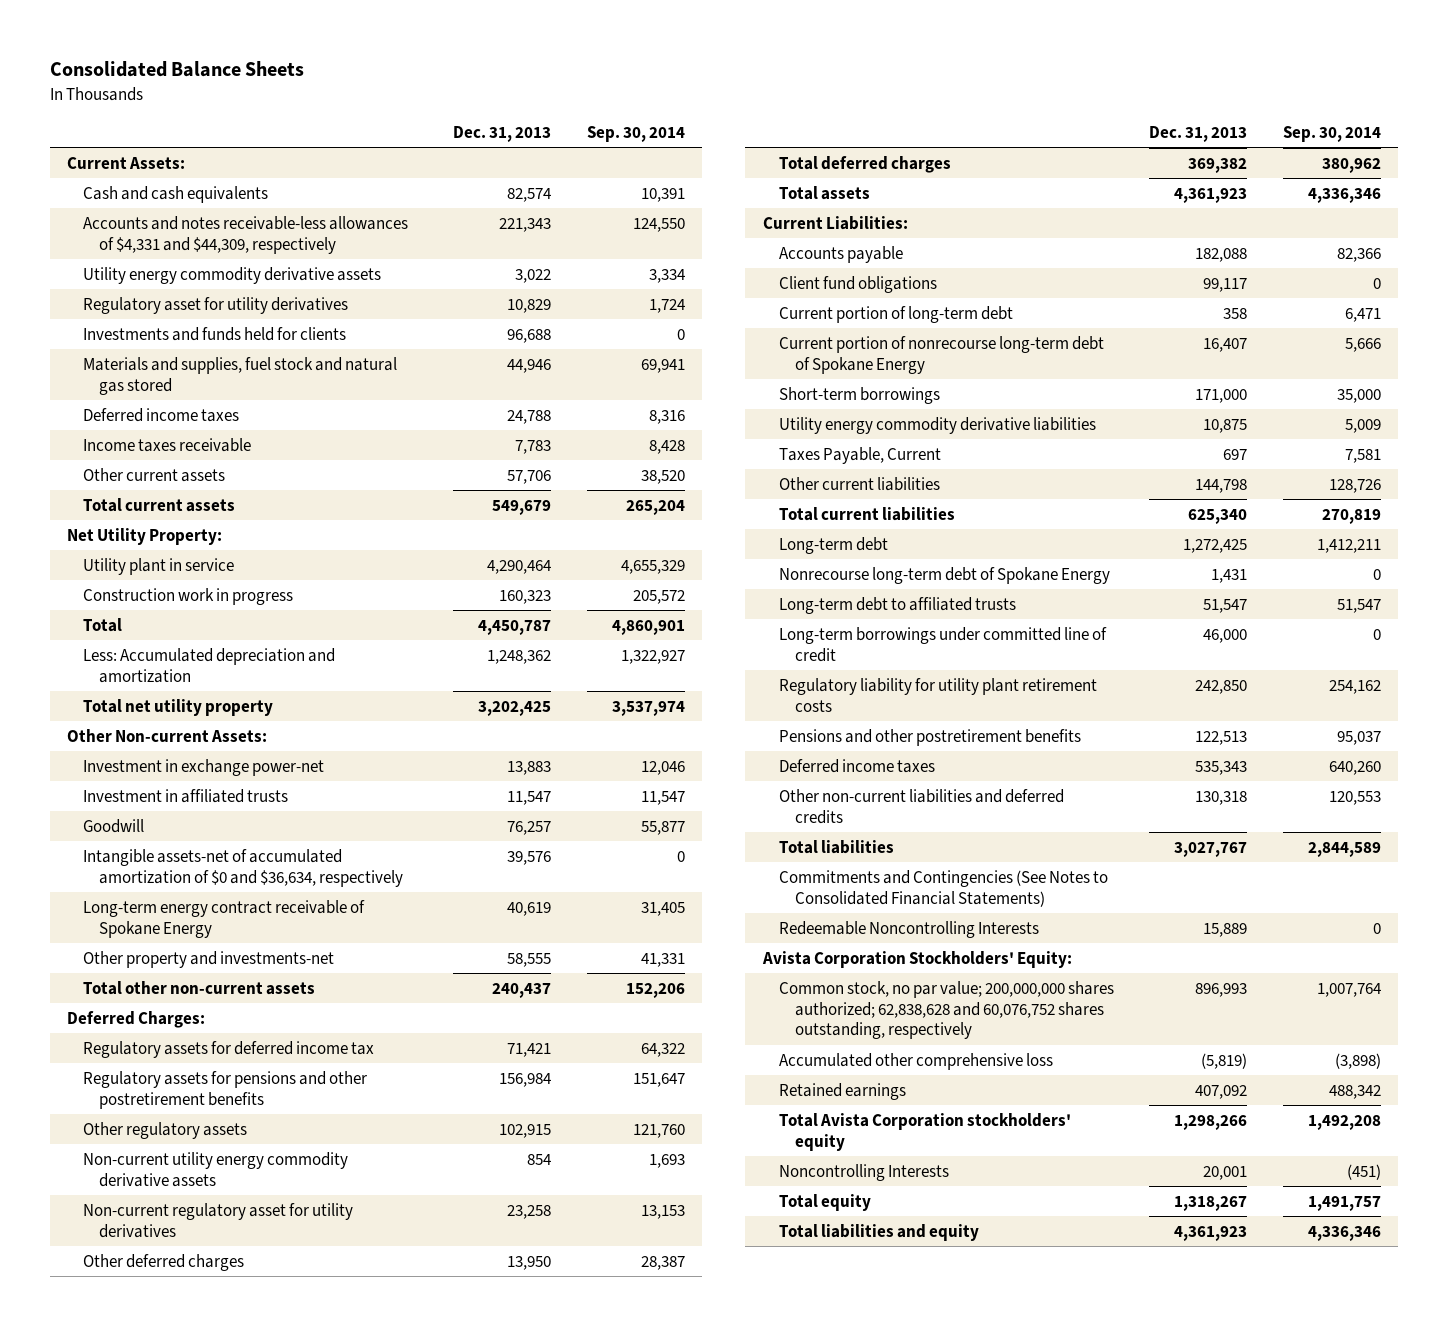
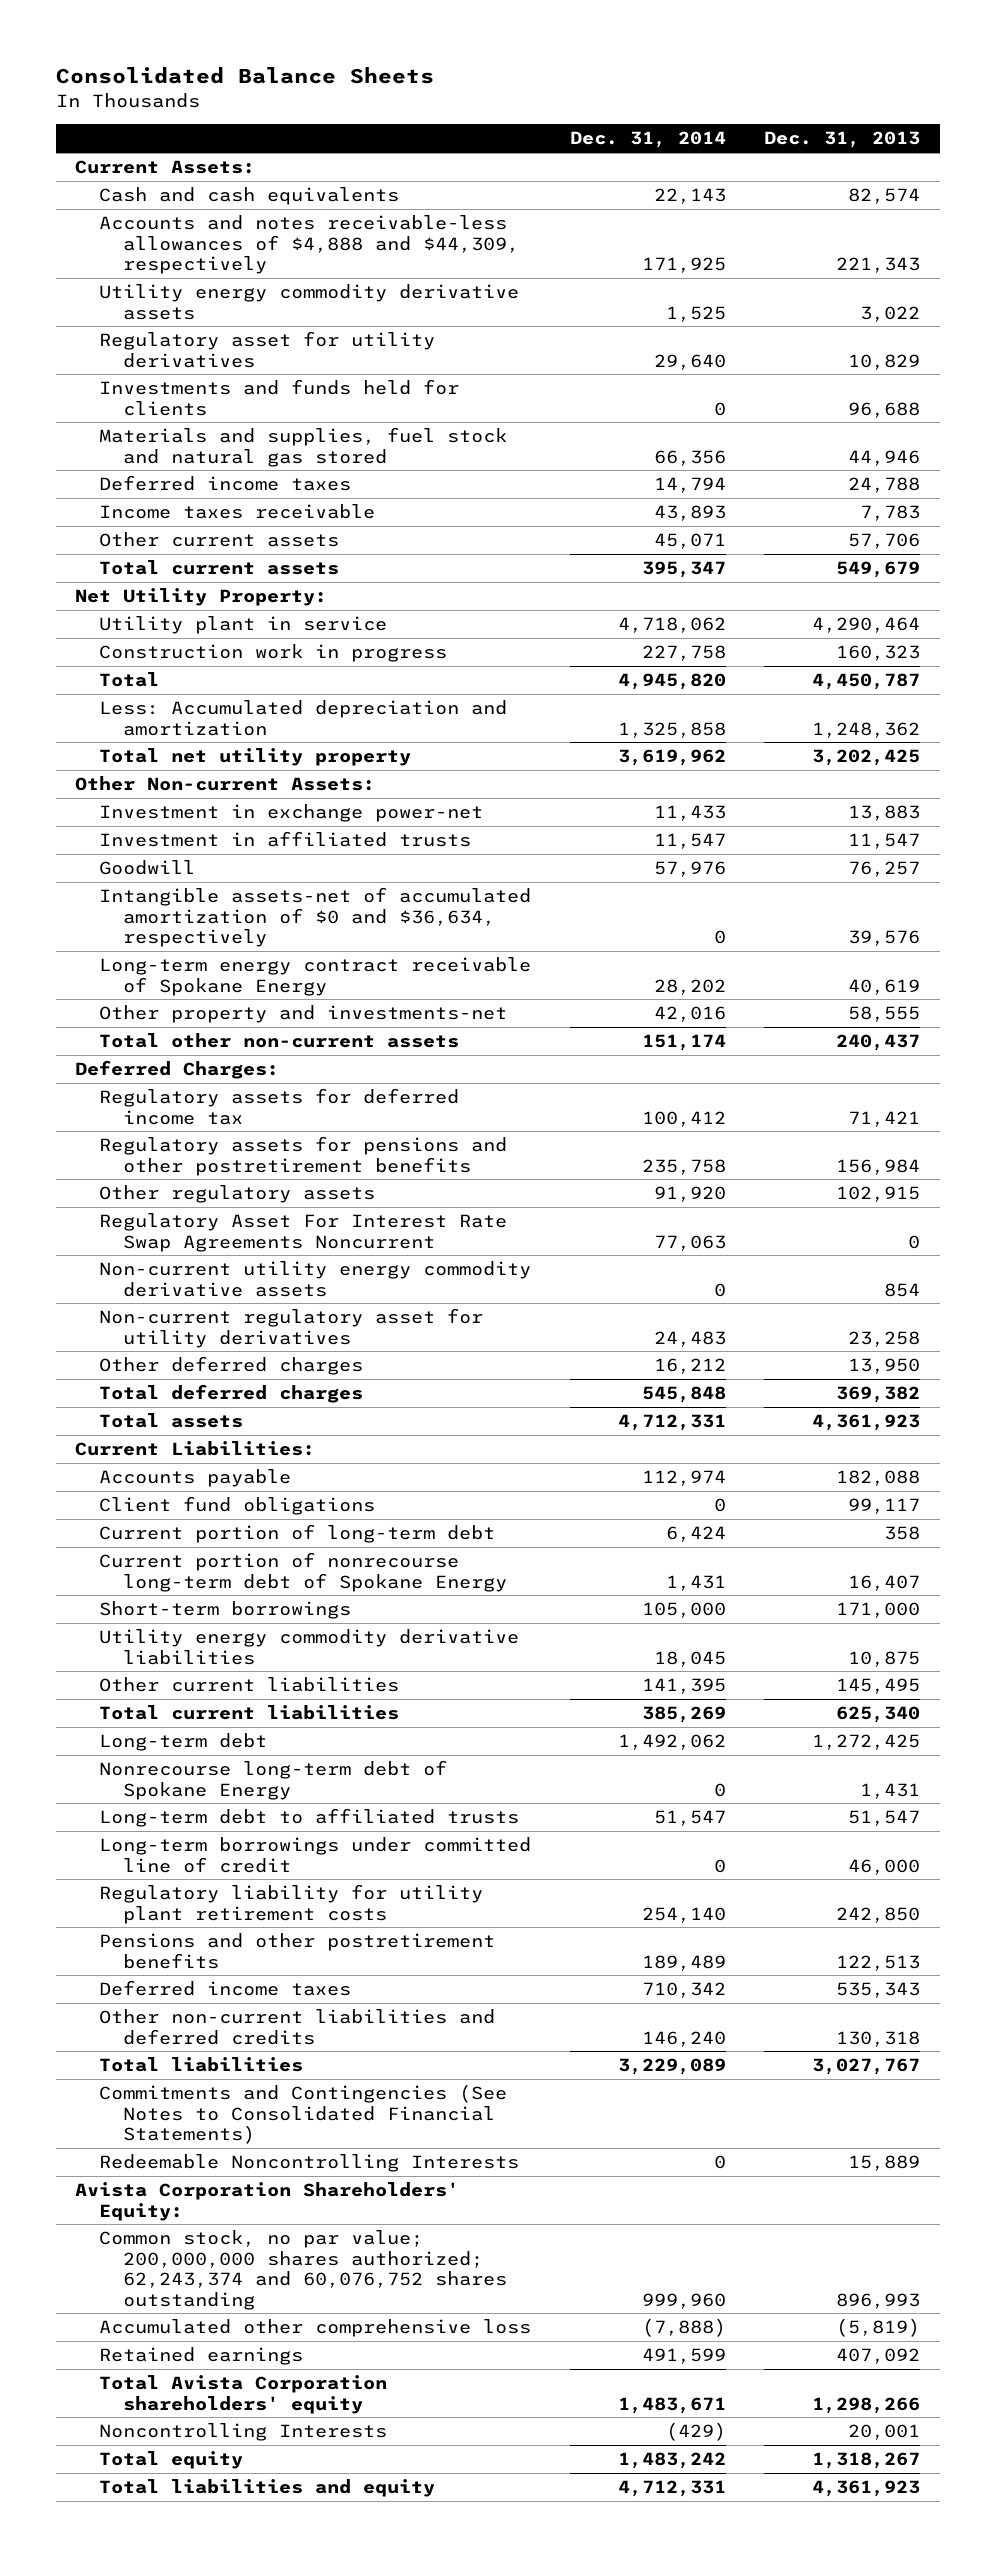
[586,125,685,142] Sep. 30, 2014 -> none
none -> [569,131,726,149] Dec. 31, 2014
[83,215,409,254] Accounts and notes receivable-less allowances of $4,331 and $44,309, respectively -> [99,215,520,275] Accounts and notes receivable-less allowances of $4,888 and $44,309, respectively
none -> [99,1213,508,1252] Regulatory Asset For Interest Rate Swap Agreements Noncurrent
[778,446,941,464] Taxes Payable, Current -> none
[1195,478,1248,493] 144,798 -> [836,1678,921,1695] 145,495
[762,950,1073,968] Avista Corporation Stockholders' Equity: -> [74,2182,459,2221] Avista Corporation Shareholders' Equity:
[778,980,1114,1040] Common stock, no par value; 200,000,000 shares authorized; 62,838,628 and 60,076,752 shares outstanding, respectively -> [99,2230,508,2310] Common stock, no par value; 200,000,000 shares authorized; 62,243,374 and 60,076,752 shares outstanding
[778,1112,1071,1151] Total Avista Corporation stockholders' equity -> [99,2375,388,2414] Total Avista Corporation shareholders' equity

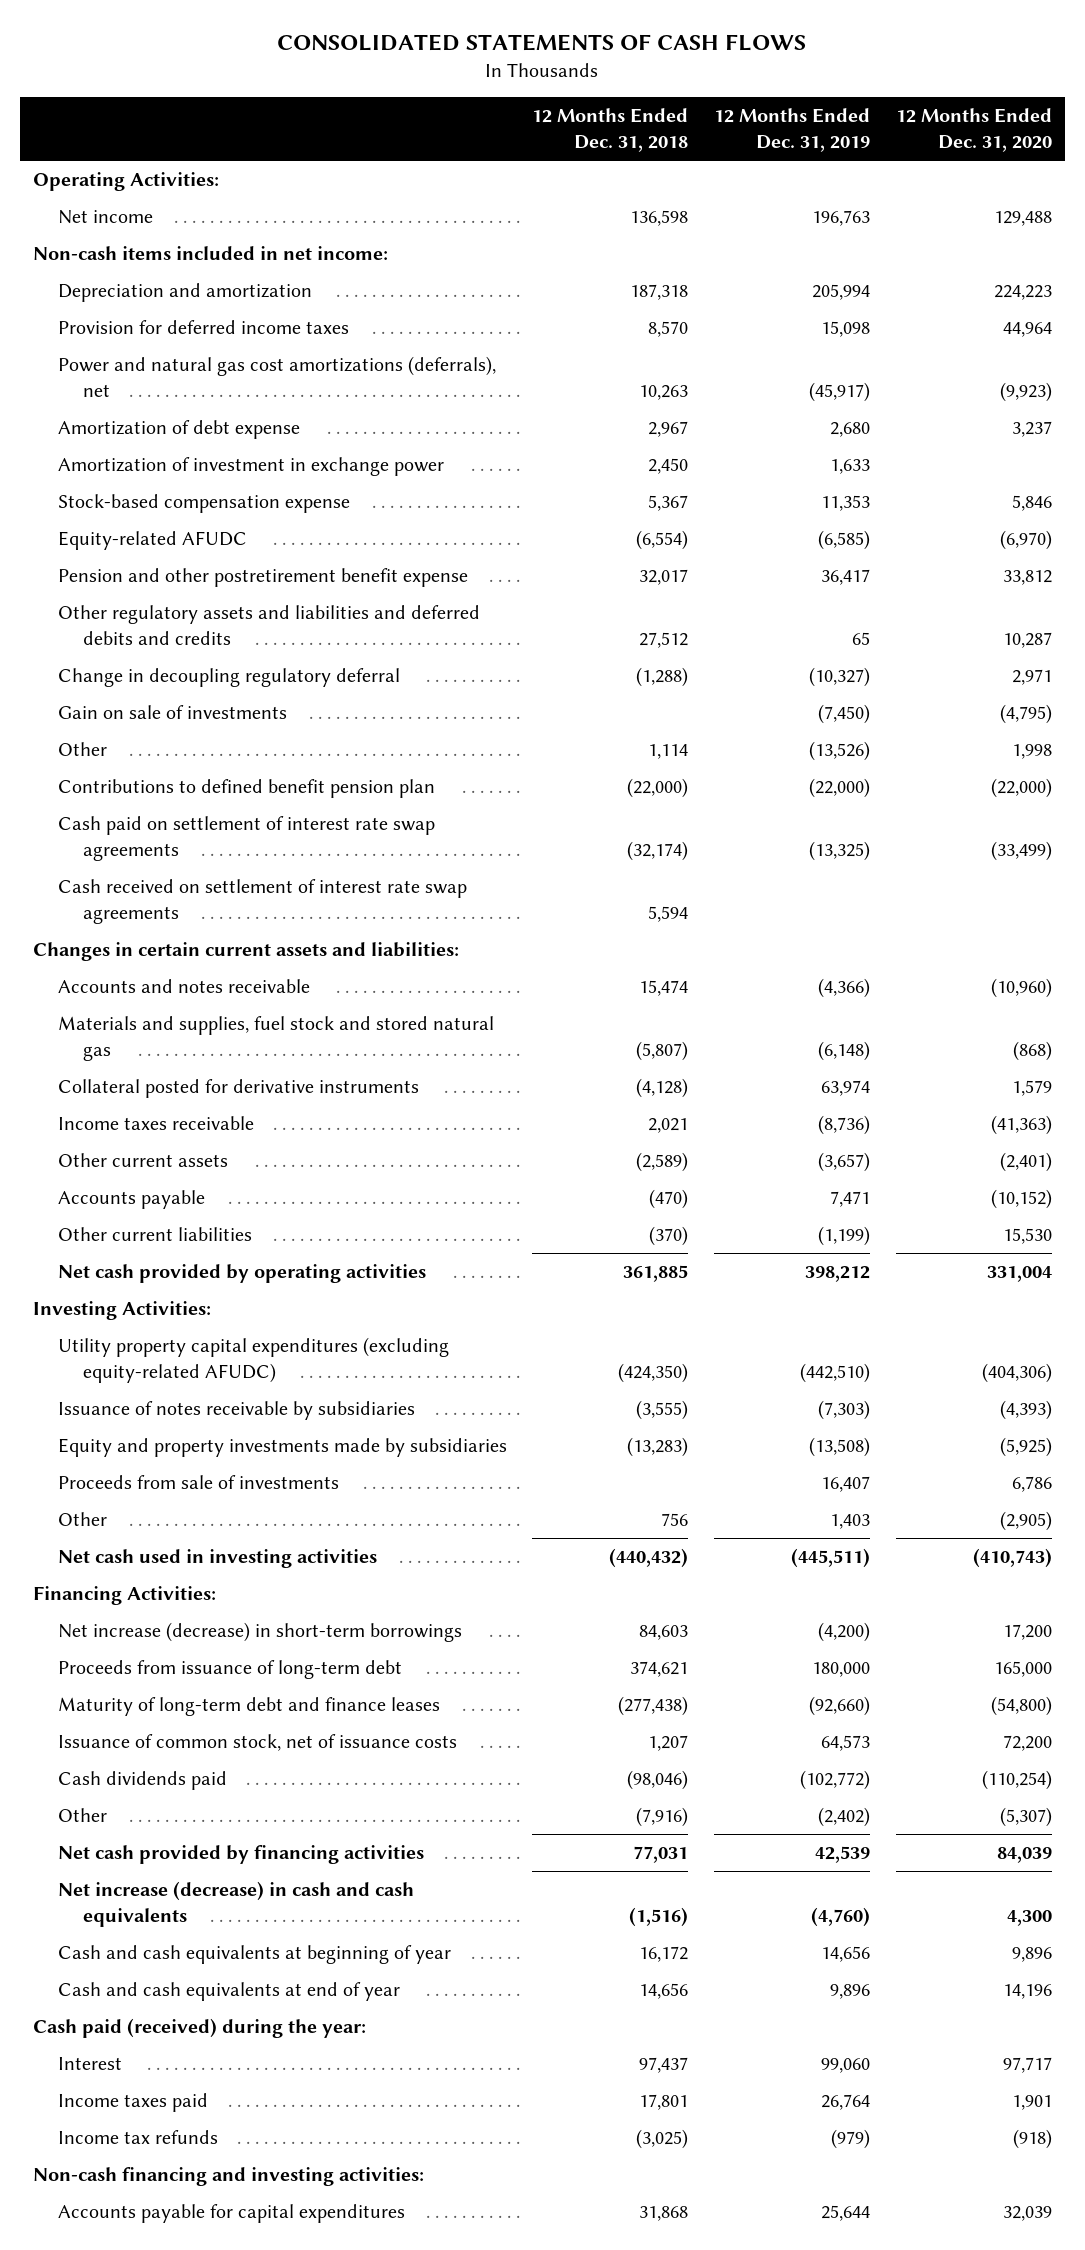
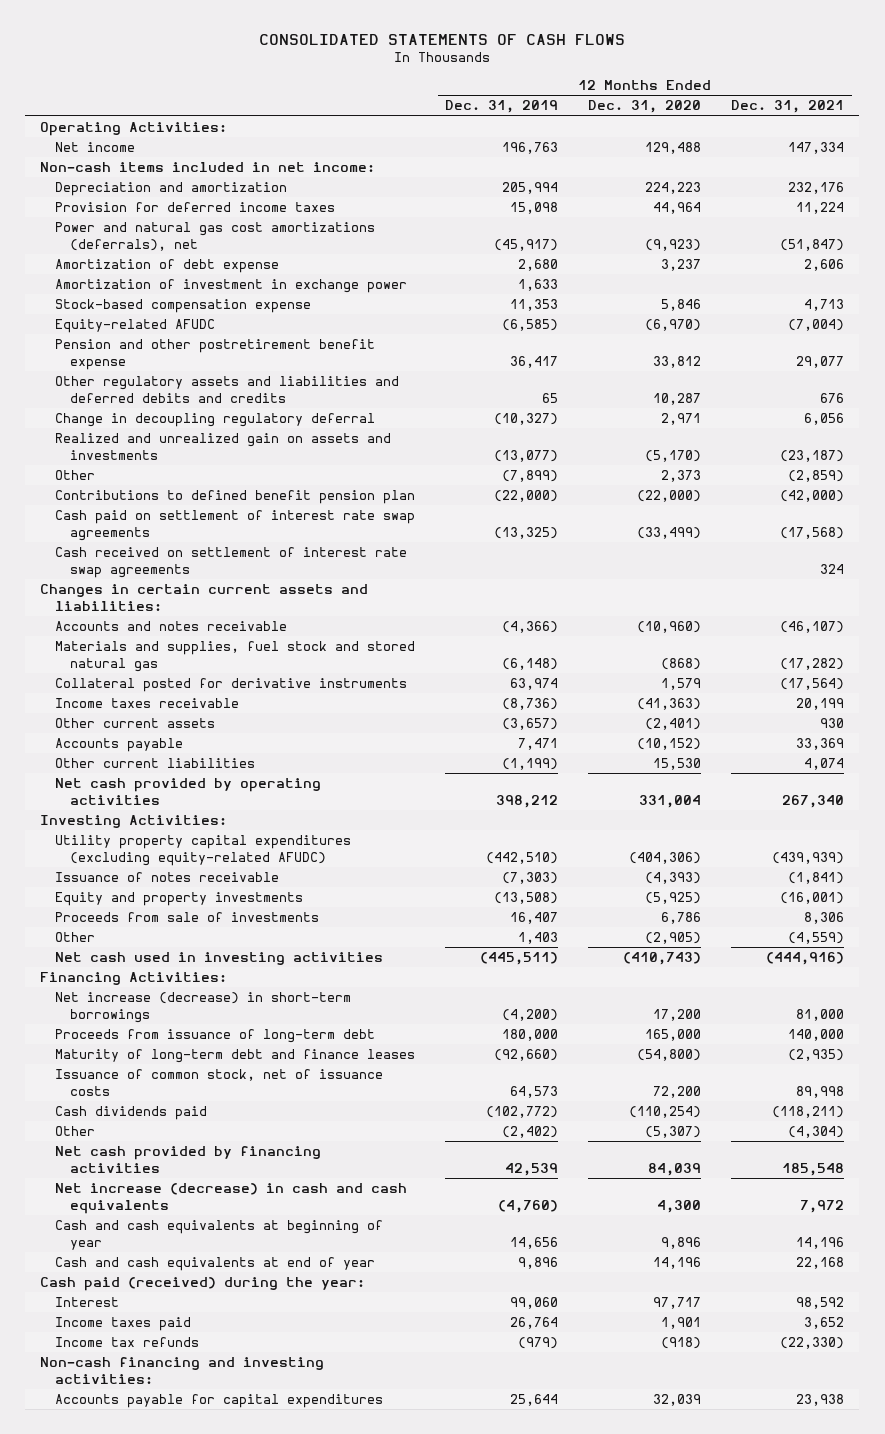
[532,108,689,153] 12 Months Ended Dec. 31, 2018 -> none
none -> [731,100,845,114] Dec. 31, 2021
[57,705,287,720] Gain on sale of investments -> none
none -> [55,432,392,460] Realized and unrealized gain on assets and investments
[809,741,871,762] (13,526) -> [502,469,559,482] (7,899)
[1012,744,1053,760] 1,998 -> [661,469,702,482] 2,373
[57,1401,415,1421] Issuance of notes receivable by subsidiaries -> [55,871,280,882] Issuance of notes receivable
[57,1438,507,1458] Equity and property investments made by subsidiaries -> [55,891,304,906] Equity and property investments

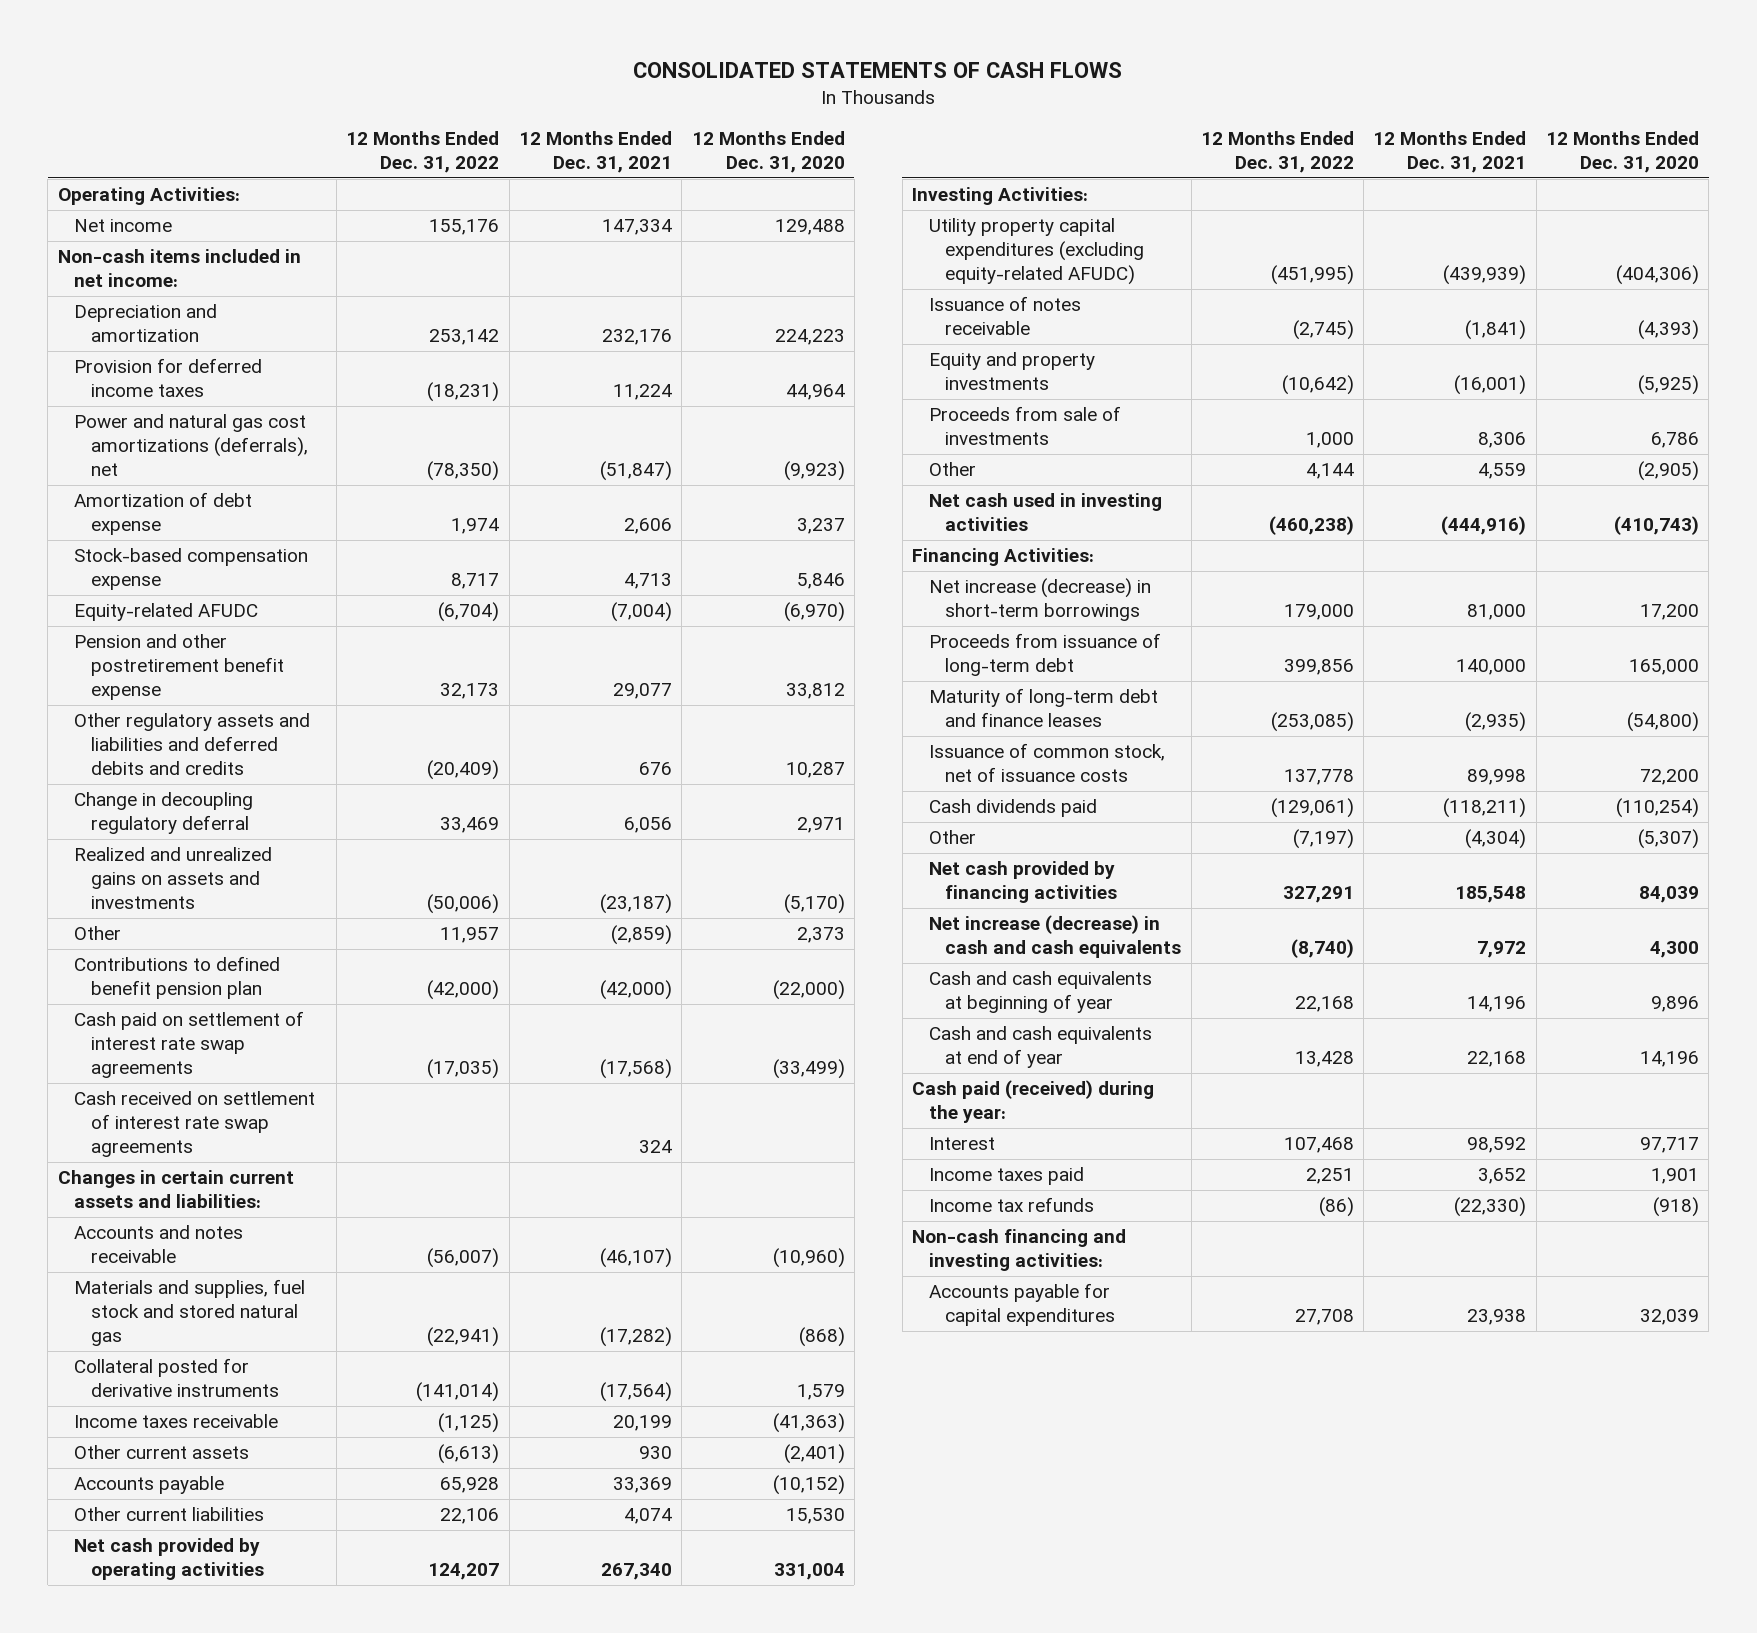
[445,100,559,114] Dec. 31, 2019 -> none
none -> [346,131,500,174] 12 Months Ended Dec. 31, 2022
[55,278,408,293] Amortization of investment in exchange power -> none
[55,432,392,460] Realized and unrealized gain on assets and investments -> [74,847,273,910] Realized and unrealized gains on assets and investments
[788,931,845,944] (4,559) -> [1478,463,1527,480] 4,559

